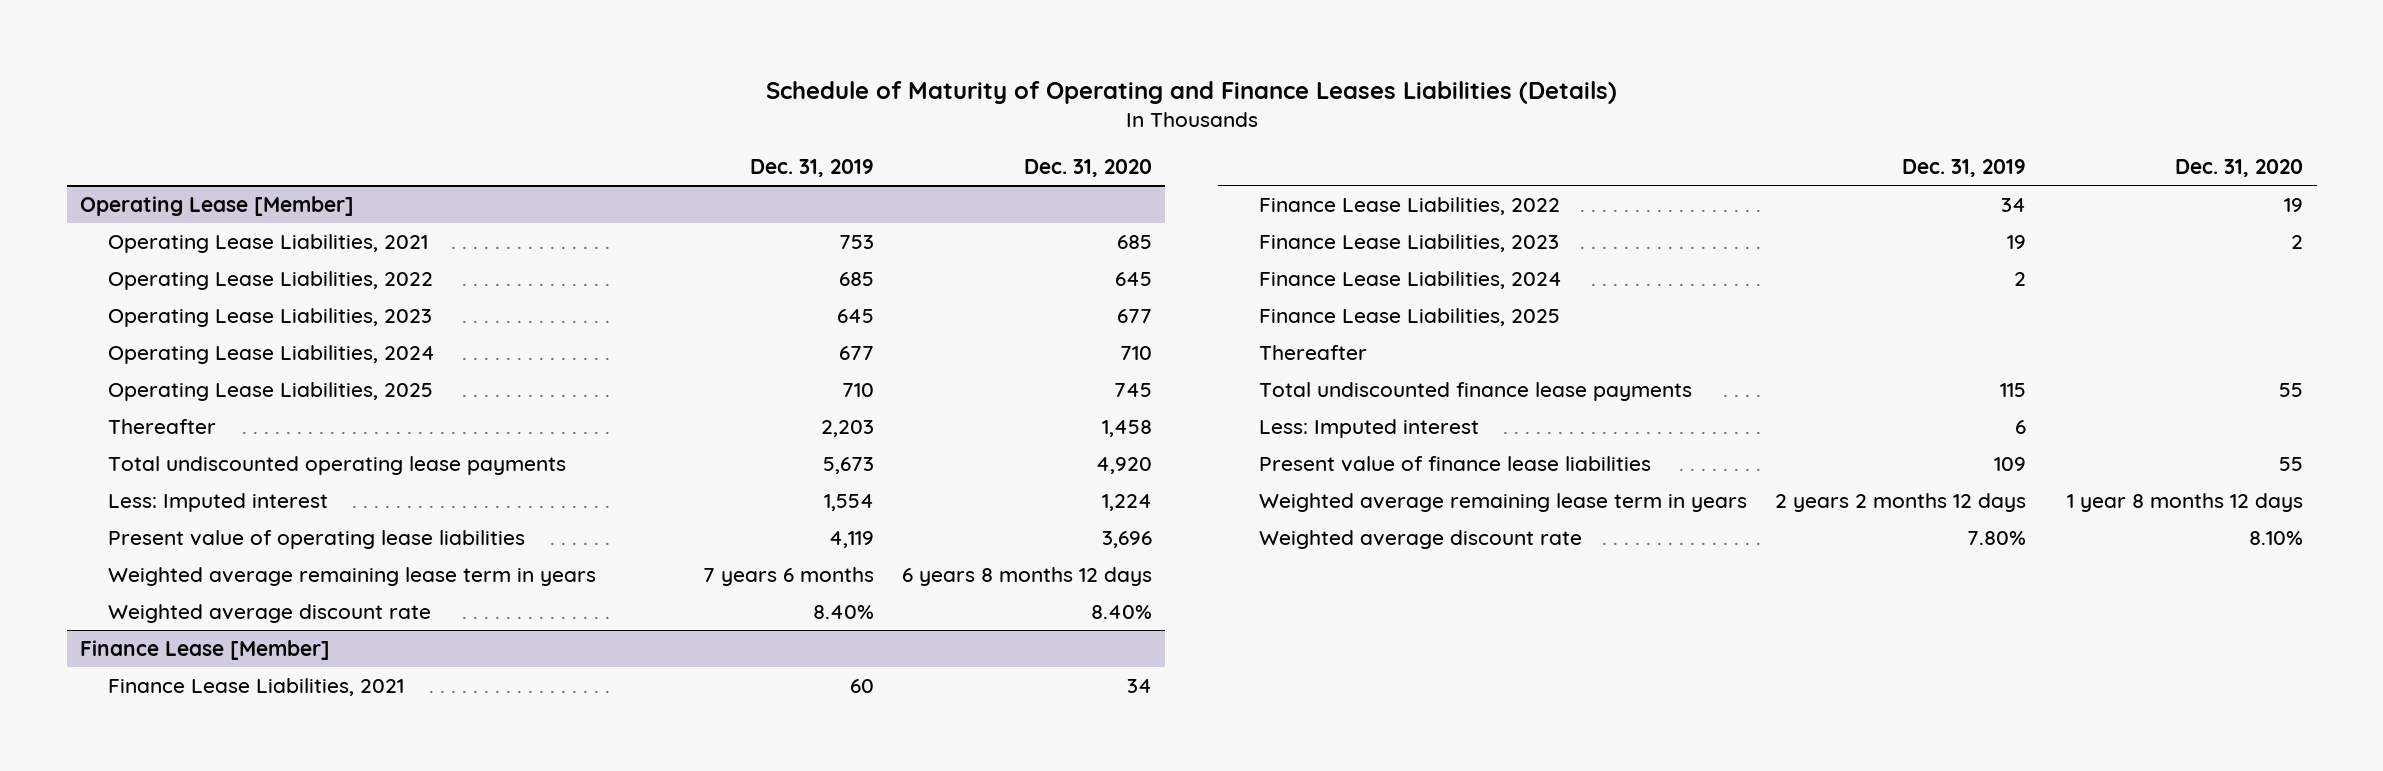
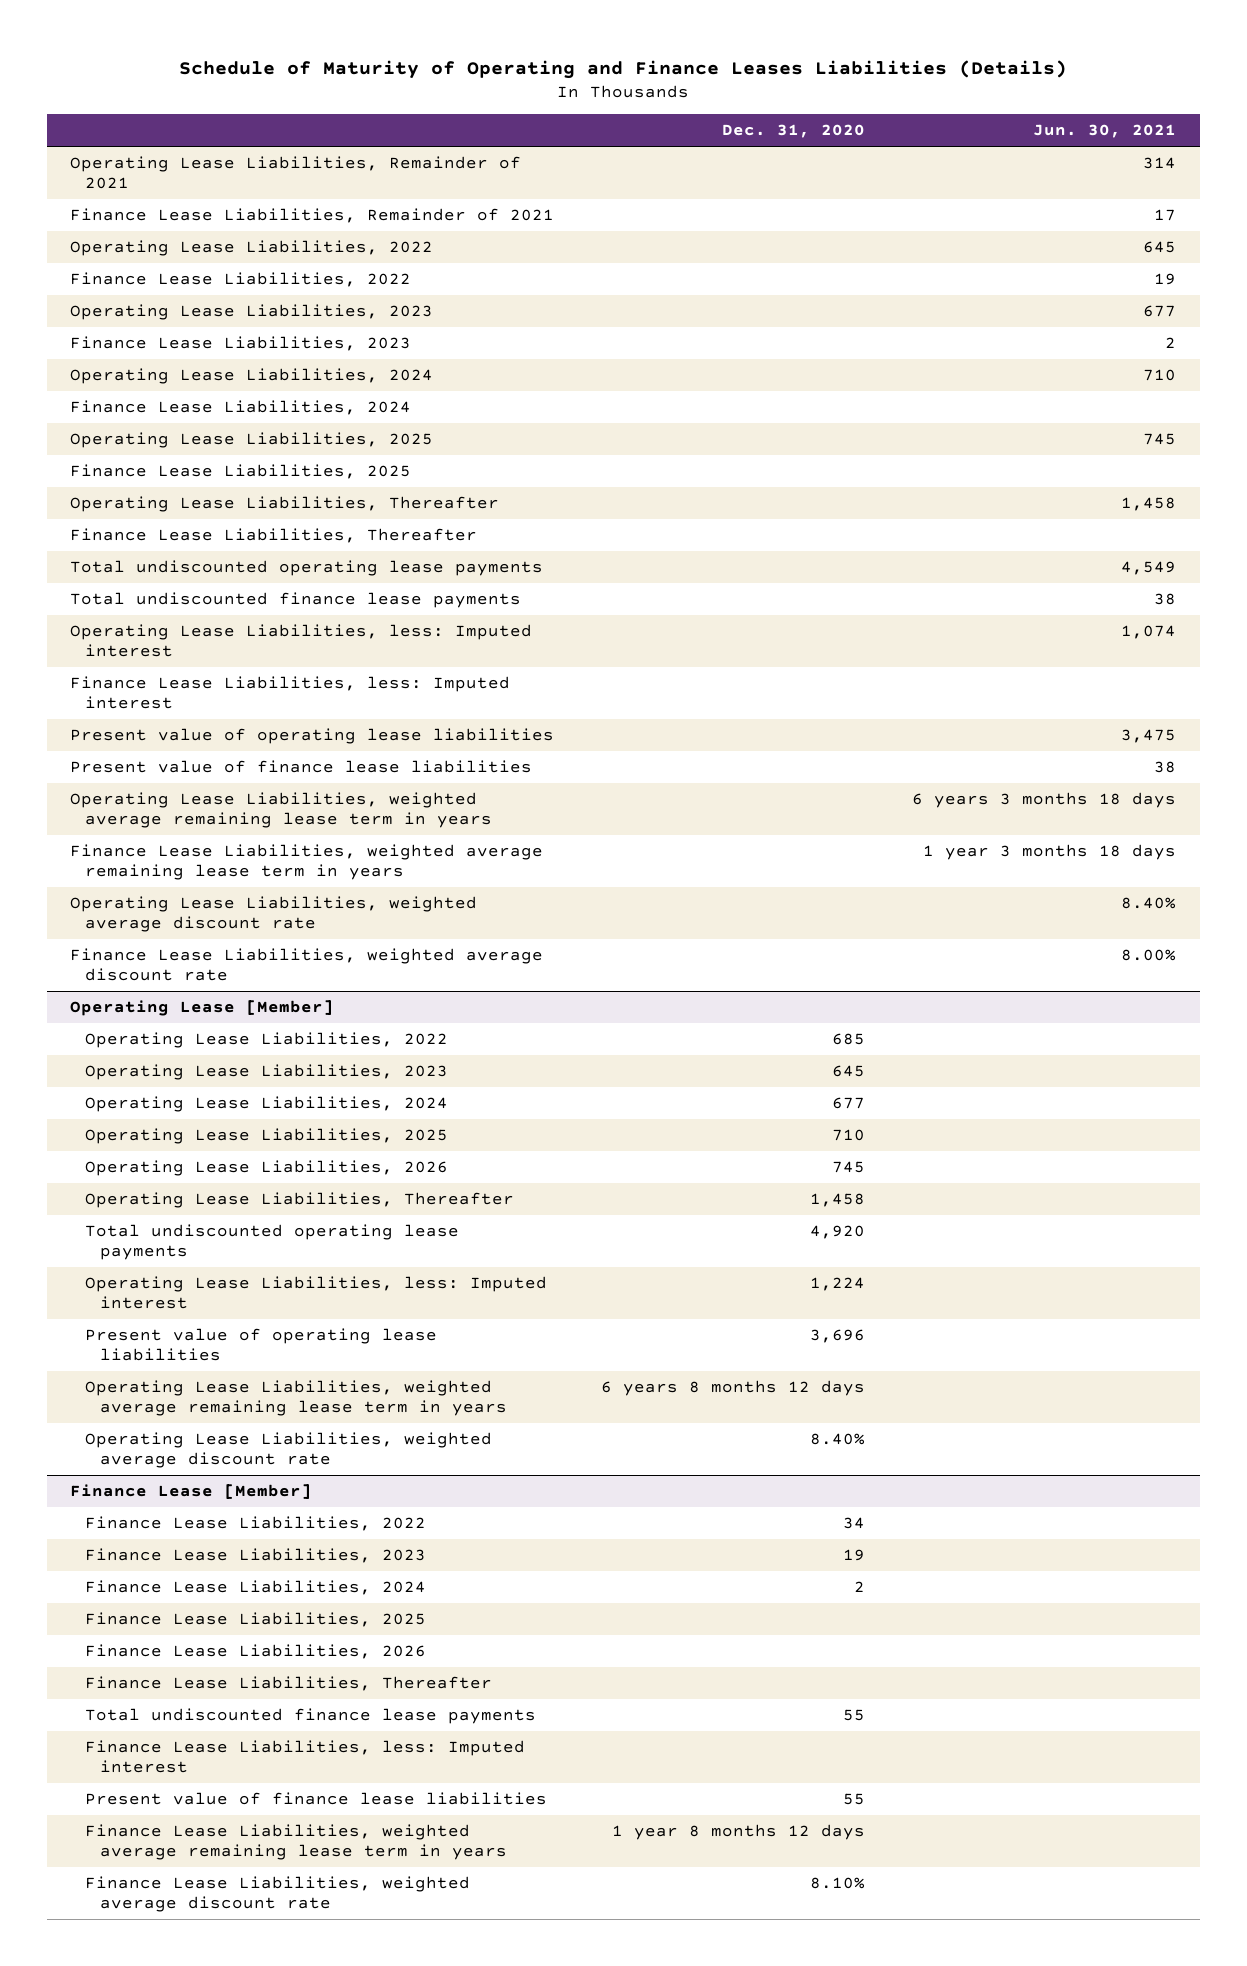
[750,159,875,178] Dec. 31, 2019 -> none
none -> [1033,124,1177,139] Jun. 30, 2021
none -> [70,156,522,190] Operating Lease Liabilities, Remainder of 2021
none -> [70,208,555,224] Finance Lease Liabilities, Remainder of 2021
none -> [70,240,434,257] Operating Lease Liabilities, 2022
none -> [70,272,412,288] Finance Lease Liabilities, 2022
none -> [70,304,434,321] Operating Lease Liabilities, 2023
none -> [70,336,412,352] Finance Lease Liabilities, 2023
none -> [70,368,434,385] Operating Lease Liabilities, 2024
none -> [70,400,412,416] Finance Lease Liabilities, 2024
none -> [70,432,434,449] Operating Lease Liabilities, 2025
none -> [70,464,412,480] Finance Lease Liabilities, 2025
none -> [70,496,500,513] Operating Lease Liabilities, Thereafter
none -> [70,528,478,544] Finance Lease Liabilities, Thereafter
none -> [70,560,544,577] Total undiscounted operating lease payments
none -> [70,592,522,609] Total undiscounted finance lease payments
none -> [70,624,533,658] Operating Lease Liabilities, less: Imputed interest
none -> [70,676,511,710] Finance Lease Liabilities, less: Imputed interest
none -> [70,728,555,745] Present value of operating lease liabilities
none -> [70,760,533,774] Present value of finance lease liabilities
none -> [70,792,493,829] Operating Lease Liabilities, weighted average remaining lease term in years
none -> [70,844,544,881] Finance Lease Liabilities, weighted average remaining lease term in years
none -> [70,896,478,933] Operating Lease Liabilities, weighted average discount rate
none -> [70,948,544,982] Finance Lease Liabilities, weighted average discount rate
[107,233,428,253] Operating Lease Liabilities, 2021 -> [85,1032,449,1049] Operating Lease Liabilities, 2022
[107,270,433,290] Operating Lease Liabilities, 2022 -> [85,1064,449,1081] Operating Lease Liabilities, 2023
[107,307,432,327] Operating Lease Liabilities, 2023 -> [85,1096,449,1113] Operating Lease Liabilities, 2024
[107,344,435,364] Operating Lease Liabilities, 2024 -> [85,1128,449,1145] Operating Lease Liabilities, 2025
[107,381,433,401] Operating Lease Liabilities, 2025 -> [85,1160,449,1177] Operating Lease Liabilities, 2026
[107,418,216,434] Thereafter -> [85,1192,515,1209] Operating Lease Liabilities, Thereafter
[107,492,328,512] Less: Imputed interest -> [85,1276,548,1310] Operating Lease Liabilities, less: Imputed interest
[107,566,596,586] Weighted average remaining lease term in years -> [85,1380,507,1417] Operating Lease Liabilities, weighted average remaining lease term in years
[107,603,431,623] Weighted average discount rate -> [85,1432,493,1469] Operating Lease Liabilities, weighted average discount rate
[1259,270,1563,289] Finance Lease Liabilities, 2024 -> none
[107,677,404,696] Finance Lease Liabilities, 2021 -> [85,1516,427,1532] Finance Lease Liabilities, 2022
[1259,196,1561,215] Finance Lease Liabilities, 2022 -> [85,1548,427,1564] Finance Lease Liabilities, 2023
[1259,233,1560,252] Finance Lease Liabilities, 2023 -> [85,1580,427,1596] Finance Lease Liabilities, 2024
none -> [85,1644,427,1660] Finance Lease Liabilities, 2026
[1259,344,1368,360] Thereafter -> [85,1676,493,1692] Finance Lease Liabilities, Thereafter
[1259,418,1480,438] Less: Imputed interest -> [85,1740,526,1774] Finance Lease Liabilities, less: Imputed interest
[1259,492,1748,512] Weighted average remaining lease term in years -> [85,1824,507,1861] Finance Lease Liabilities, weighted average remaining lease term in years
[1259,529,1583,549] Weighted average discount rate -> [85,1876,471,1913] Finance Lease Liabilities, weighted average discount rate

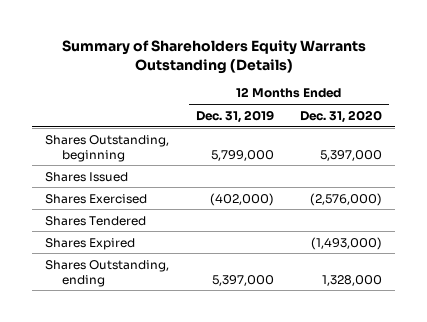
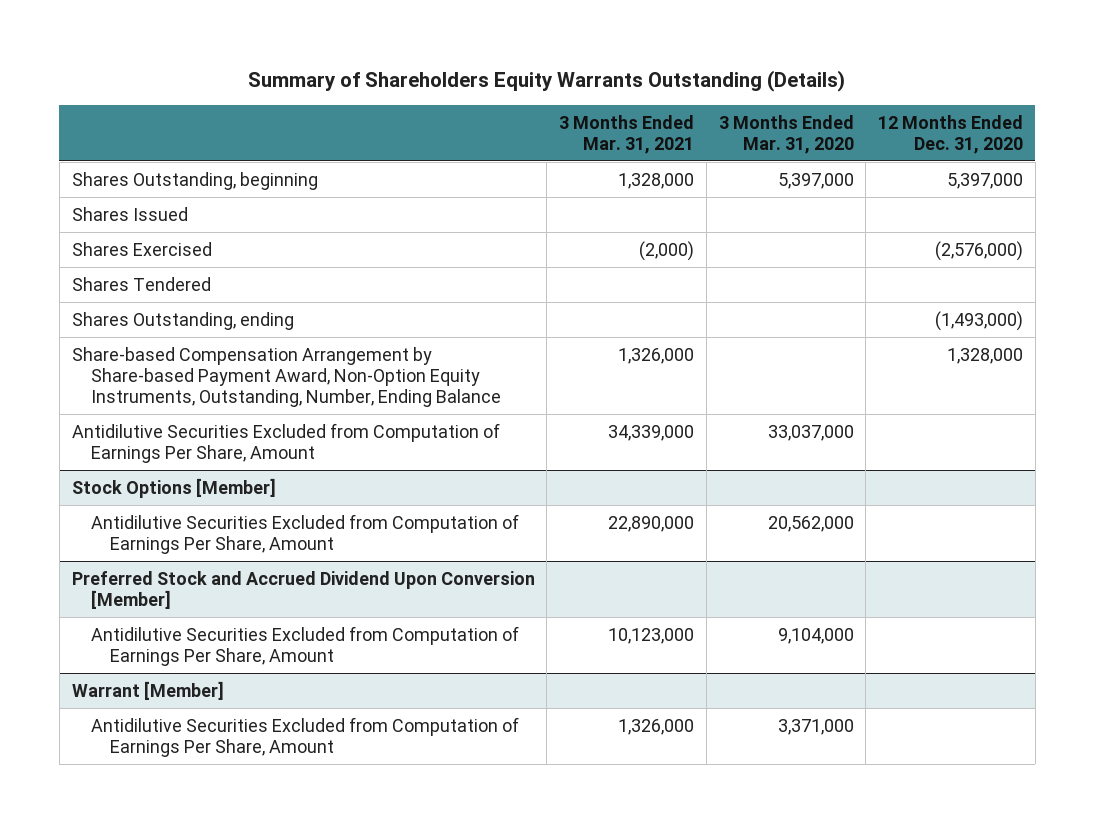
[195,109,274,123] Dec. 31, 2019 -> none
none -> [559,114,695,154] 3 Months Ended Mar. 31, 2021
none -> [718,114,854,154] 3 Months Ended Mar. 31, 2020
[45,237,136,250] Shares Expired -> [71,311,294,330] Shares Outstanding, ending
[45,259,170,287] Shares Outstanding, ending -> [71,346,501,408] Share-based Compensation Arrangement by Share-based Payment Award, Non-Option Equity Instruments, Outstanding, Number, Ending Balance
none -> [71,422,500,463] Antidilutive Securities Excluded from Computation of Earnings Per Share, Amount
none -> [71,477,276,498] Stock Options [Member]
none -> [90,513,519,554] Antidilutive Securities Excluded from Computation of Earnings Per Share, Amount
none -> [71,570,535,609] Preferred Stock and Accrued Dividend Upon Conversion [Member]
none -> [90,625,519,666] Antidilutive Securities Excluded from Computation of Earnings Per Share, Amount
none -> [71,680,224,700] Warrant [Member]
none -> [90,716,519,757] Antidilutive Securities Excluded from Computation of Earnings Per Share, Amount

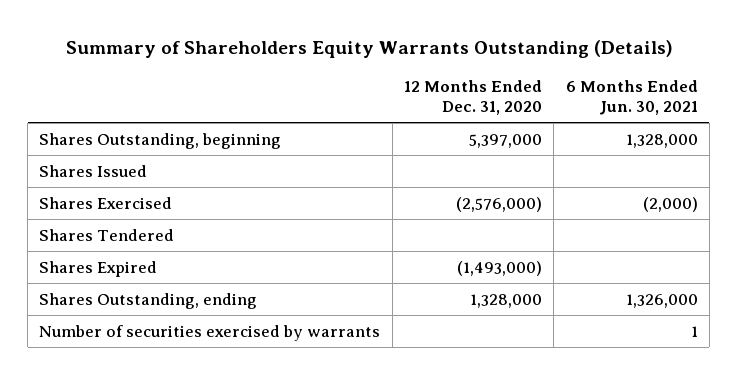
[559,114,695,154] 3 Months Ended Mar. 31, 2021 -> none
[718,114,854,154] 3 Months Ended Mar. 31, 2020 -> none
none -> [565,79,698,116] 6 Months Ended Jun. 30, 2021
[71,346,501,408] Share-based Compensation Arrangement by Share-based Payment Award, Non-Option Equity Instruments, Outstanding, Number, Ending Balance -> none
[71,422,500,463] Antidilutive Securities Excluded from Computation of Earnings Per Share, Amount -> none
[71,477,276,498] Stock Options [Member] -> none
[90,513,519,554] Antidilutive Securities Excluded from Computation of Earnings Per Share, Amount -> none
[71,570,535,609] Preferred Stock and Accrued Dividend Upon Conversion [Member] -> none
[90,625,519,666] Antidilutive Securities Excluded from Computation of Earnings Per Share, Amount -> none
[71,680,224,700] Warrant [Member] -> none
[90,716,519,757] Antidilutive Securities Excluded from Computation of Earnings Per Share, Amount -> none
none -> [39,260,158,277] Shares Expired
[935,310,1024,331] (1,493,000) -> [470,293,543,308] 1,328,000
none -> [39,324,381,341] Number of securities exercised by warrants

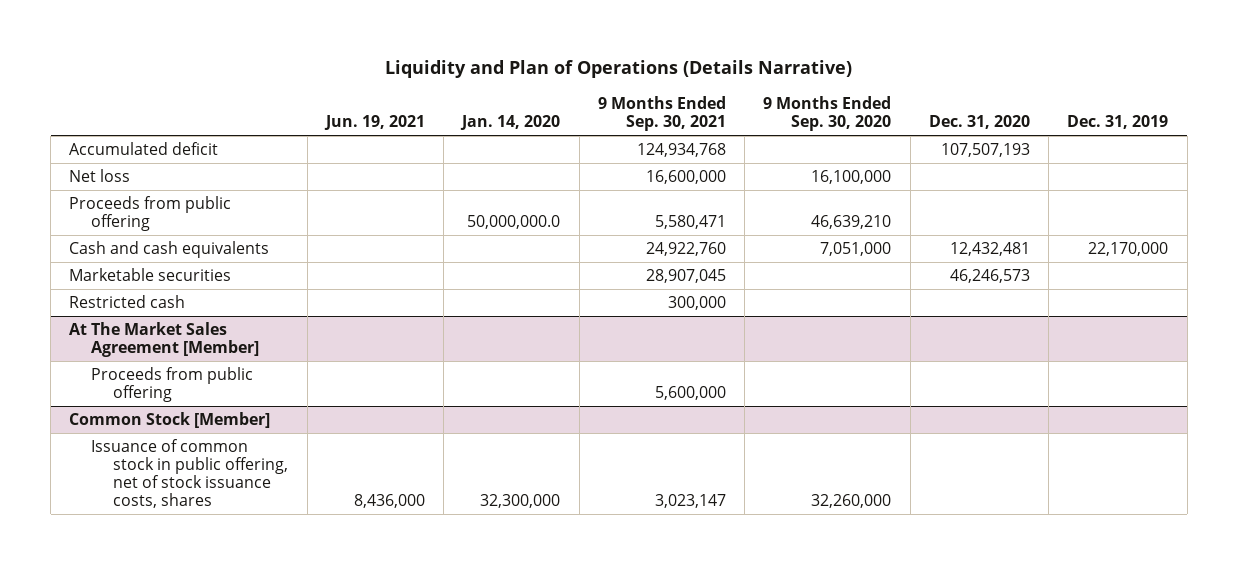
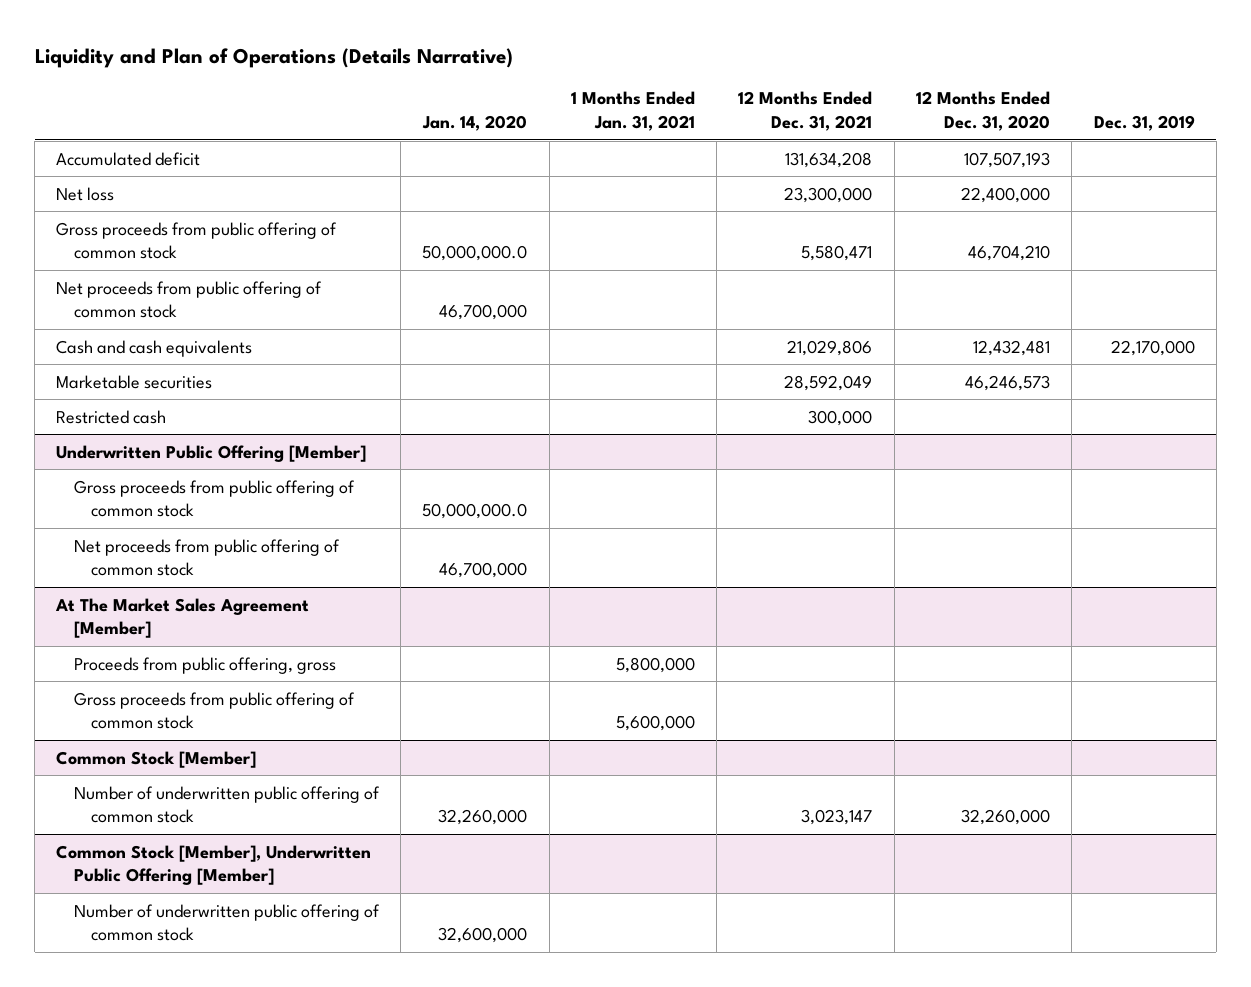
[323,114,425,130] Jun. 19, 2021 -> none
[597,95,726,131] 9 Months Ended Sep. 30, 2021 -> none
[763,95,892,131] 9 Months Ended Sep. 30, 2020 -> none
[928,114,1030,129] Dec. 31, 2020 -> none
none -> [570,91,695,131] 1 Months Ended Jan. 31, 2021
none -> [738,91,873,131] 12 Months Ended Dec. 31, 2021
none -> [916,91,1051,131] 12 Months Ended Dec. 31, 2020
[69,196,232,232] Proceeds from public offering -> [56,221,338,259] Gross proceeds from public offering of common stock
none -> [56,280,323,318] Net proceeds from public offering of common stock
none -> [56,444,367,462] Underwritten Public Offering [Member]
none -> [73,479,355,517] Gross proceeds from public offering of common stock
none -> [73,538,340,576] Net proceeds from public offering of common stock
none -> [73,656,336,674] Proceeds from public offering, gross
[91,367,254,403] Proceeds from public offering -> [73,691,355,729] Gross proceeds from public offering of common stock
[91,439,289,508] Issuance of common stock in public offering, net of stock issuance costs, shares -> [73,785,380,823] Number of underwritten public offering of common stock
[480,493,561,508] 32,300,000 -> [438,808,528,825] 32,260,000
none -> [56,844,372,885] Common Stock [Member], Underwritten Public Offering [Member]
none -> [73,903,380,941] Number of underwritten public offering of common stock

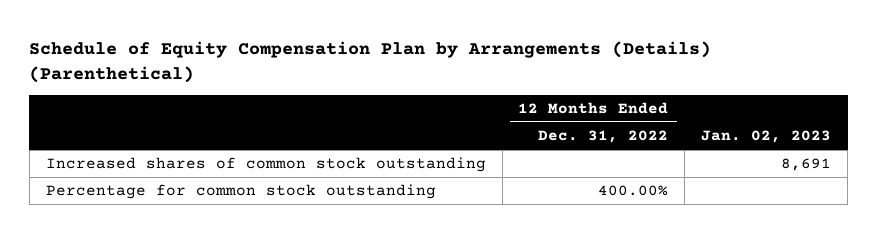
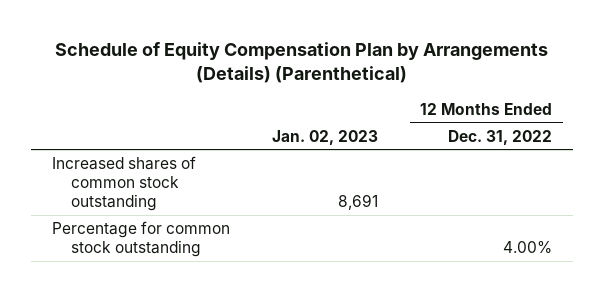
[598,185,669,197] 400.00% -> [503,241,553,254] 4.00%

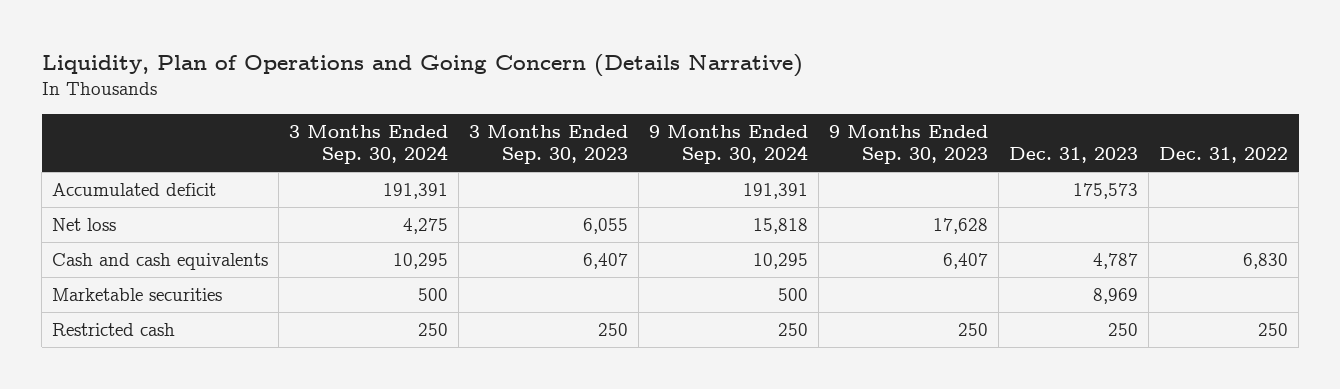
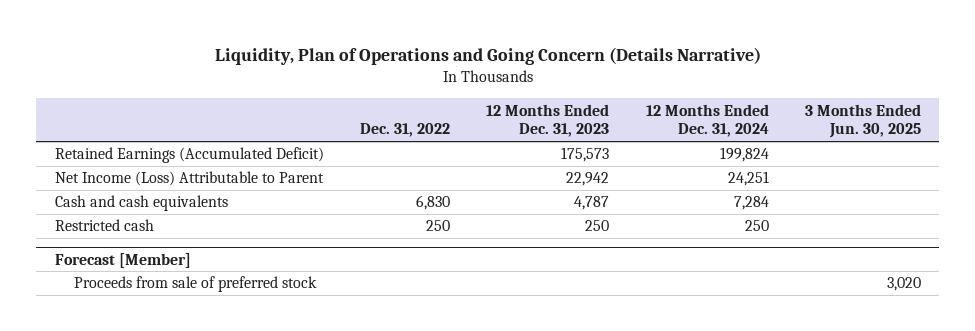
[289,125,449,164] 3 Months Ended Sep. 30, 2024 -> none
[469,125,629,164] 3 Months Ended Sep. 30, 2023 -> none
[649,125,809,164] 9 Months Ended Sep. 30, 2024 -> none
[829,125,989,164] 9 Months Ended Sep. 30, 2023 -> none
[1009,146,1139,163] Dec. 31, 2023 -> none
none -> [486,103,610,138] 12 Months Ended Dec. 31, 2023
none -> [645,103,769,138] 12 Months Ended Dec. 31, 2024
none -> [804,103,921,139] 3 Months Ended Jun. 30, 2025
[52,183,217,197] Accumulated deficit -> [54,147,324,164] Retained Earnings (Accumulated Deficit)
[52,218,117,232] Net loss -> [54,171,324,187] Net Income (Loss) Attributable to Parent
[52,288,223,302] Marketable securities -> none
none -> [54,252,191,268] Forecast [Member]
none -> [74,276,318,293] Proceeds from sale of preferred stock

